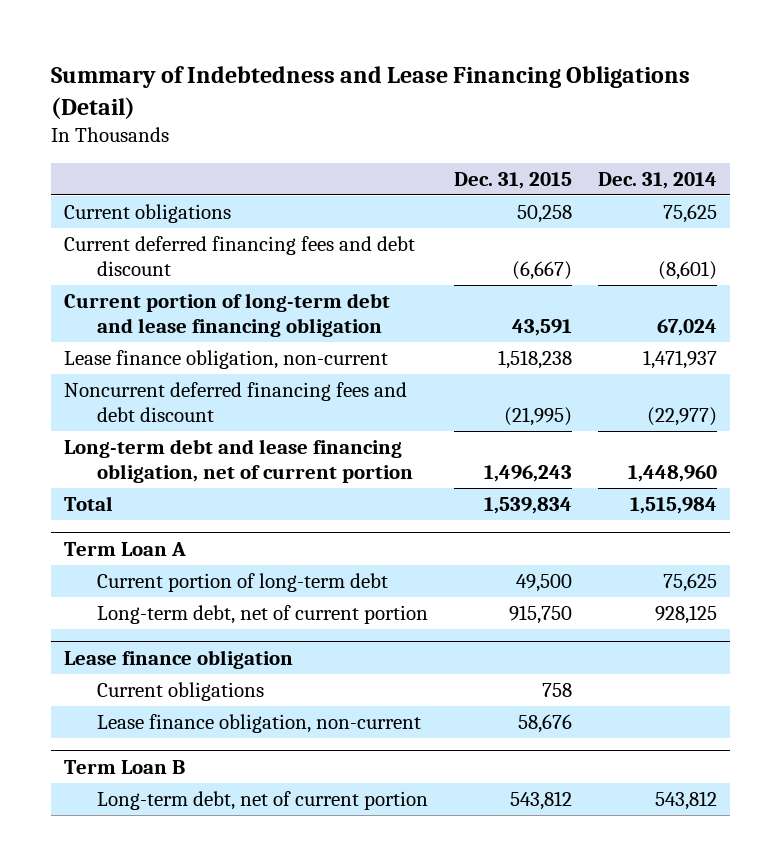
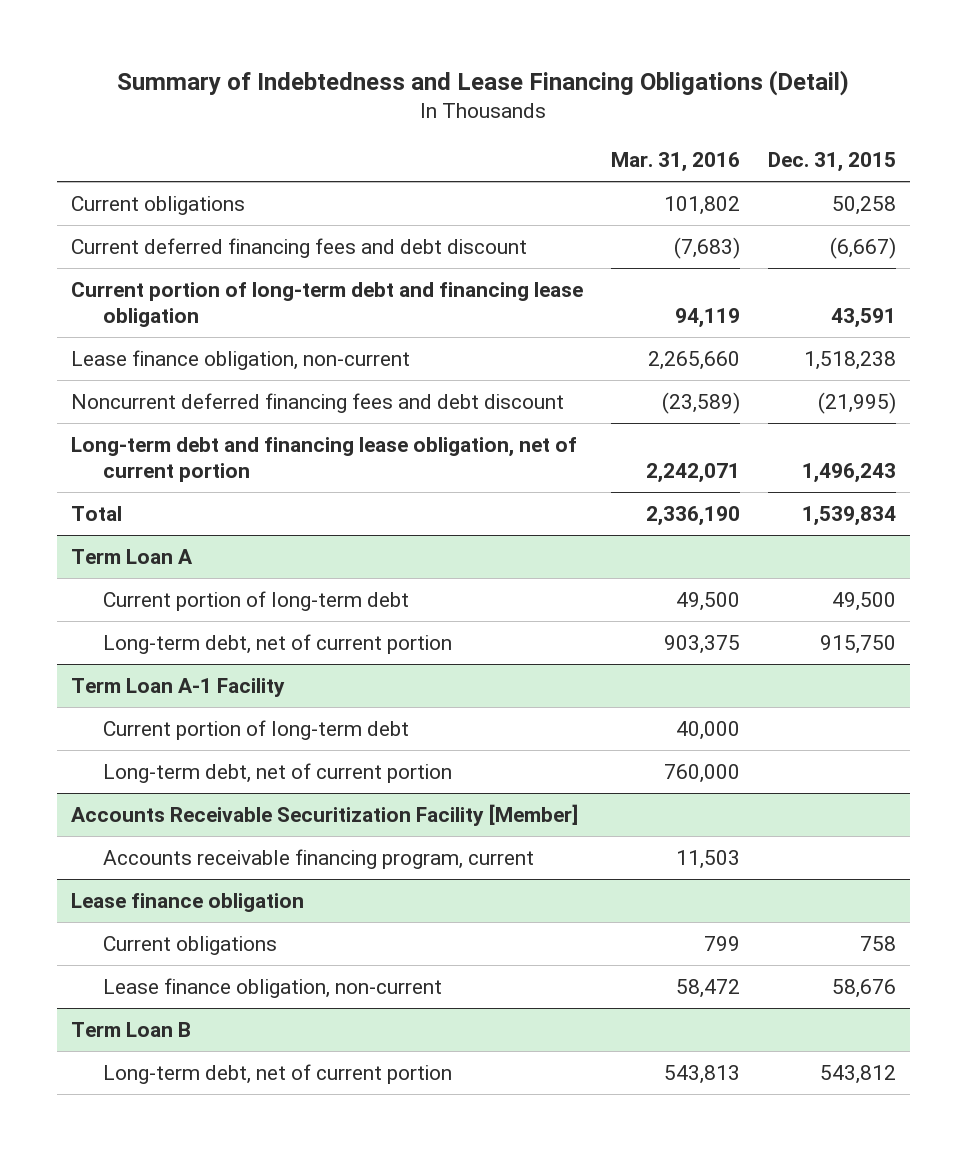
[598,171,718,189] Dec. 31, 2014 -> none
none -> [610,152,740,173] Mar. 31, 2016
[64,292,391,338] Current portion of long-term debt and lease financing obligation -> [71,281,584,327] Current portion of long-term debt and financing lease obligation
[64,438,413,484] Long-term debt and lease financing obligation, net of current portion -> [71,436,578,482] Long-term debt and financing lease obligation, net of current portion
none -> [71,677,286,697] Term Loan A-1 Facility
none -> [102,719,409,740] Current portion of long-term debt
none -> [102,762,452,783] Long-term debt, net of current portion
none -> [71,803,579,826] Accounts Receivable Securitization Facility [Member]
none -> [102,848,534,869] Accounts receivable financing program, current

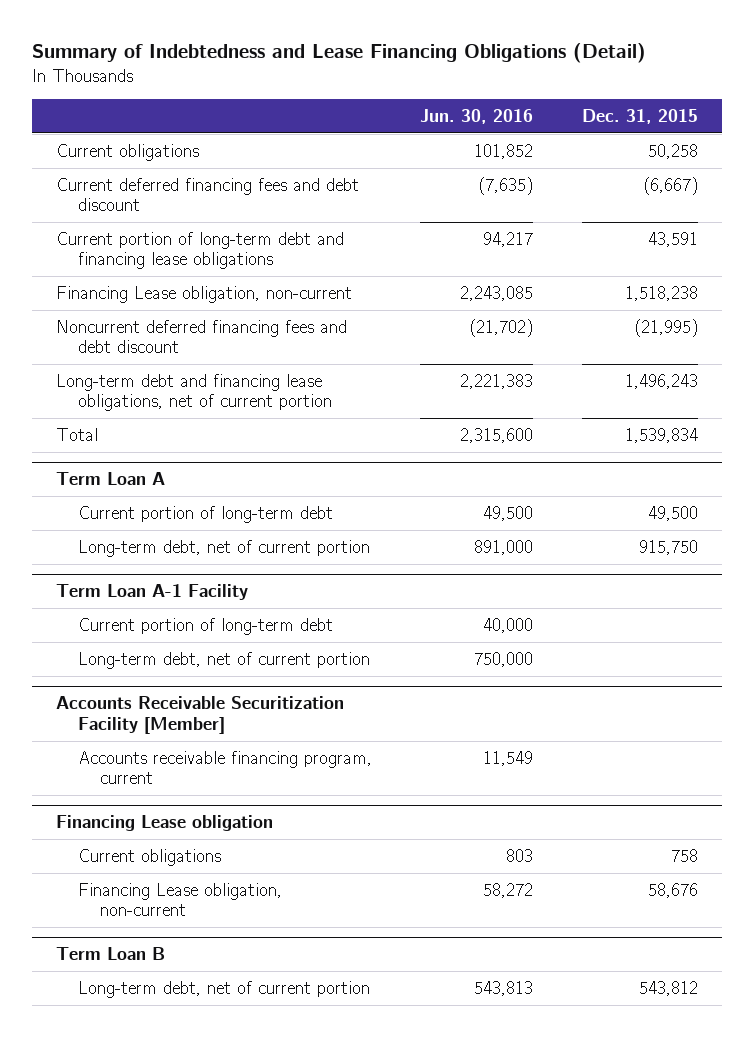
[610,152,740,173] Mar. 31, 2016 -> none
none -> [420,108,534,124] Jun. 30, 2016
[71,281,584,327] Current portion of long-term debt and financing lease obligation -> [55,231,344,270] Current portion of long-term debt and financing lease obligations
[71,349,411,370] Lease finance obligation, non-current -> [55,285,352,303] Financing Lease obligation, non-current
[71,436,578,482] Long-term debt and financing lease obligation, net of current portion -> [55,373,332,412] Long-term debt and financing lease obligations, net of current portion
[71,892,305,912] Lease finance obligation -> [55,815,273,832] Financing Lease obligation
[102,977,442,998] Lease finance obligation, non-current -> [77,882,282,917] Financing Lease obligation, non-current

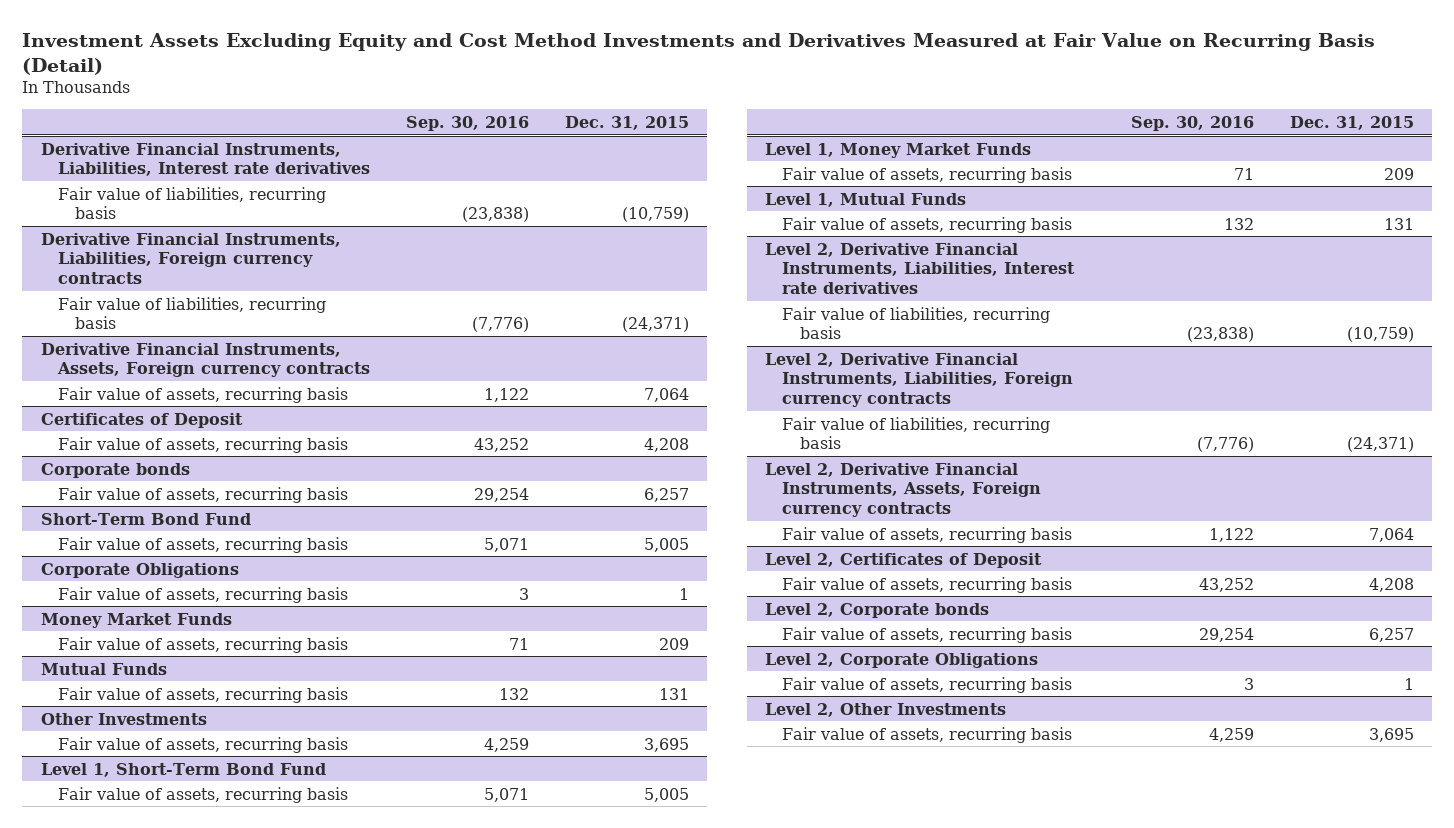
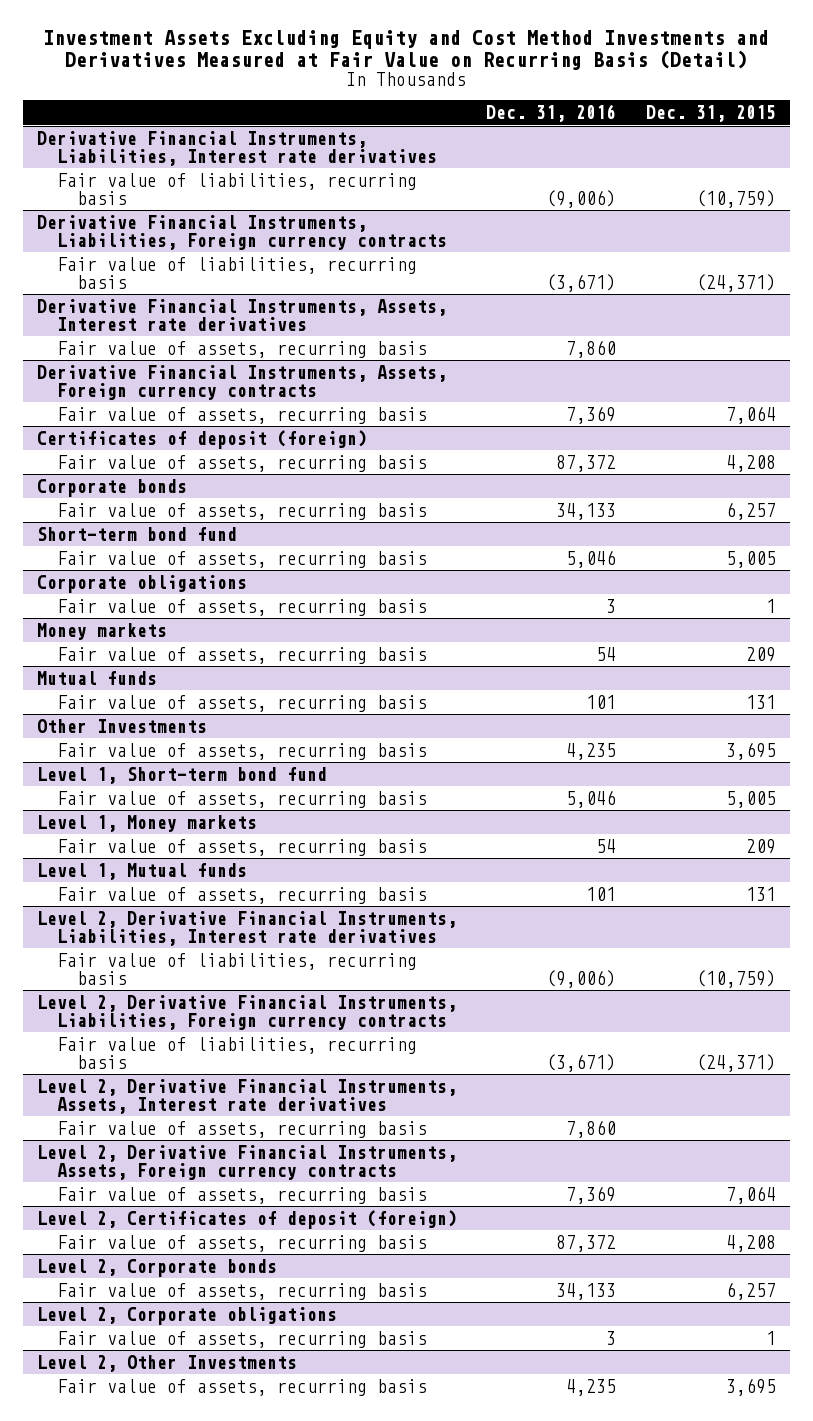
[405,115,529,131] Sep. 30, 2016 -> none
none -> [486,104,617,123] Dec. 31, 2016
none -> [37,298,448,331] Derivative Financial Instruments, Assets, Interest rate derivatives
none -> [57,340,428,358] Fair value of assets, recurring basis
[40,412,243,428] Certificates of Deposit -> [37,429,368,449] Certificates of deposit (foreign)
[40,512,251,525] Short-Term Bond Fund -> [37,526,238,541] Short-term bond fund
[40,562,239,578] Corporate Obligations -> [37,574,248,593] Corporate obligations
[40,612,232,628] Money Market Funds -> [37,622,168,640] Money markets
[40,662,167,675] Mutual Funds -> [37,670,158,685] Mutual funds
[40,762,326,777] Level 1, Short-Term Bond Fund -> [37,766,328,784] Level 1, Short-term bond fund
[765,142,1032,158] Level 1, Money Market Funds -> [37,814,258,832] Level 1, Money markets
[765,192,967,207] Level 1, Mutual Funds -> [37,862,248,880] Level 1, Mutual funds
none -> [37,1078,458,1114] Level 2, Derivative Financial Instruments, Assets, Interest rate derivatives
none -> [57,1120,428,1138] Fair value of assets, recurring basis
[765,552,1043,568] Level 2, Certificates of Deposit -> [37,1209,458,1229] Level 2, Certificates of deposit (foreign)
[765,652,1039,668] Level 2, Corporate Obligations -> [37,1306,338,1325] Level 2, Corporate obligations

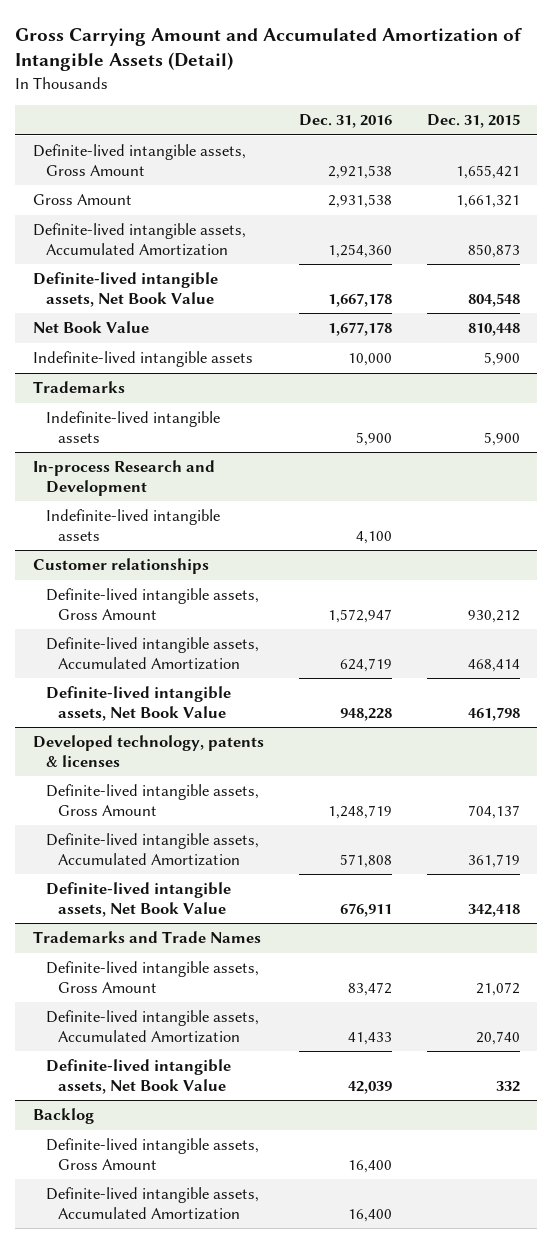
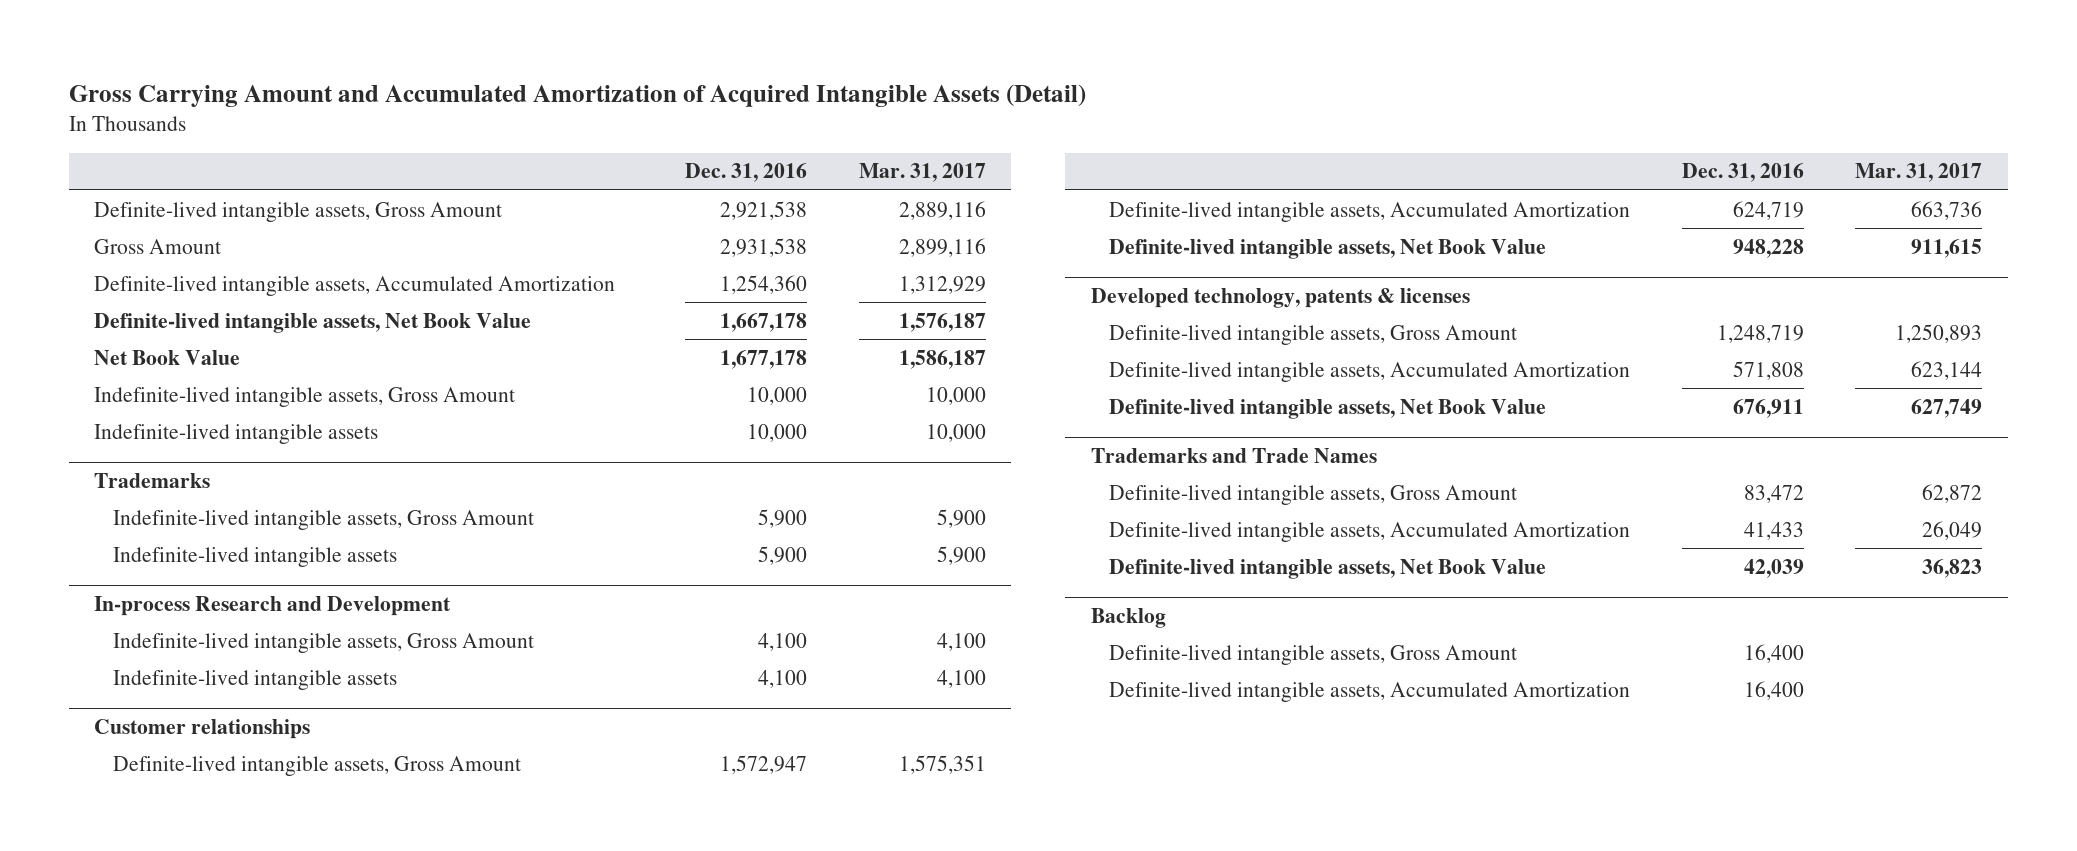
[15,27,523,72] Gross Carrying Amount and Accumulated Amortization of Intangible Assets (Detail) -> [68,83,1086,107] Gross Carrying Amount and Accumulated Amortization of Acquired Intangible Assets (Detail)
[426,114,520,129] Dec. 31, 2015 -> none
none -> [858,163,986,183] Mar. 31, 2017
none -> [94,386,516,407] Indefinite-lived intangible assets, Gross Amount
none -> [112,509,534,530] Indefinite-lived intangible assets, Gross Amount
none -> [112,632,534,653] Indefinite-lived intangible assets, Gross Amount

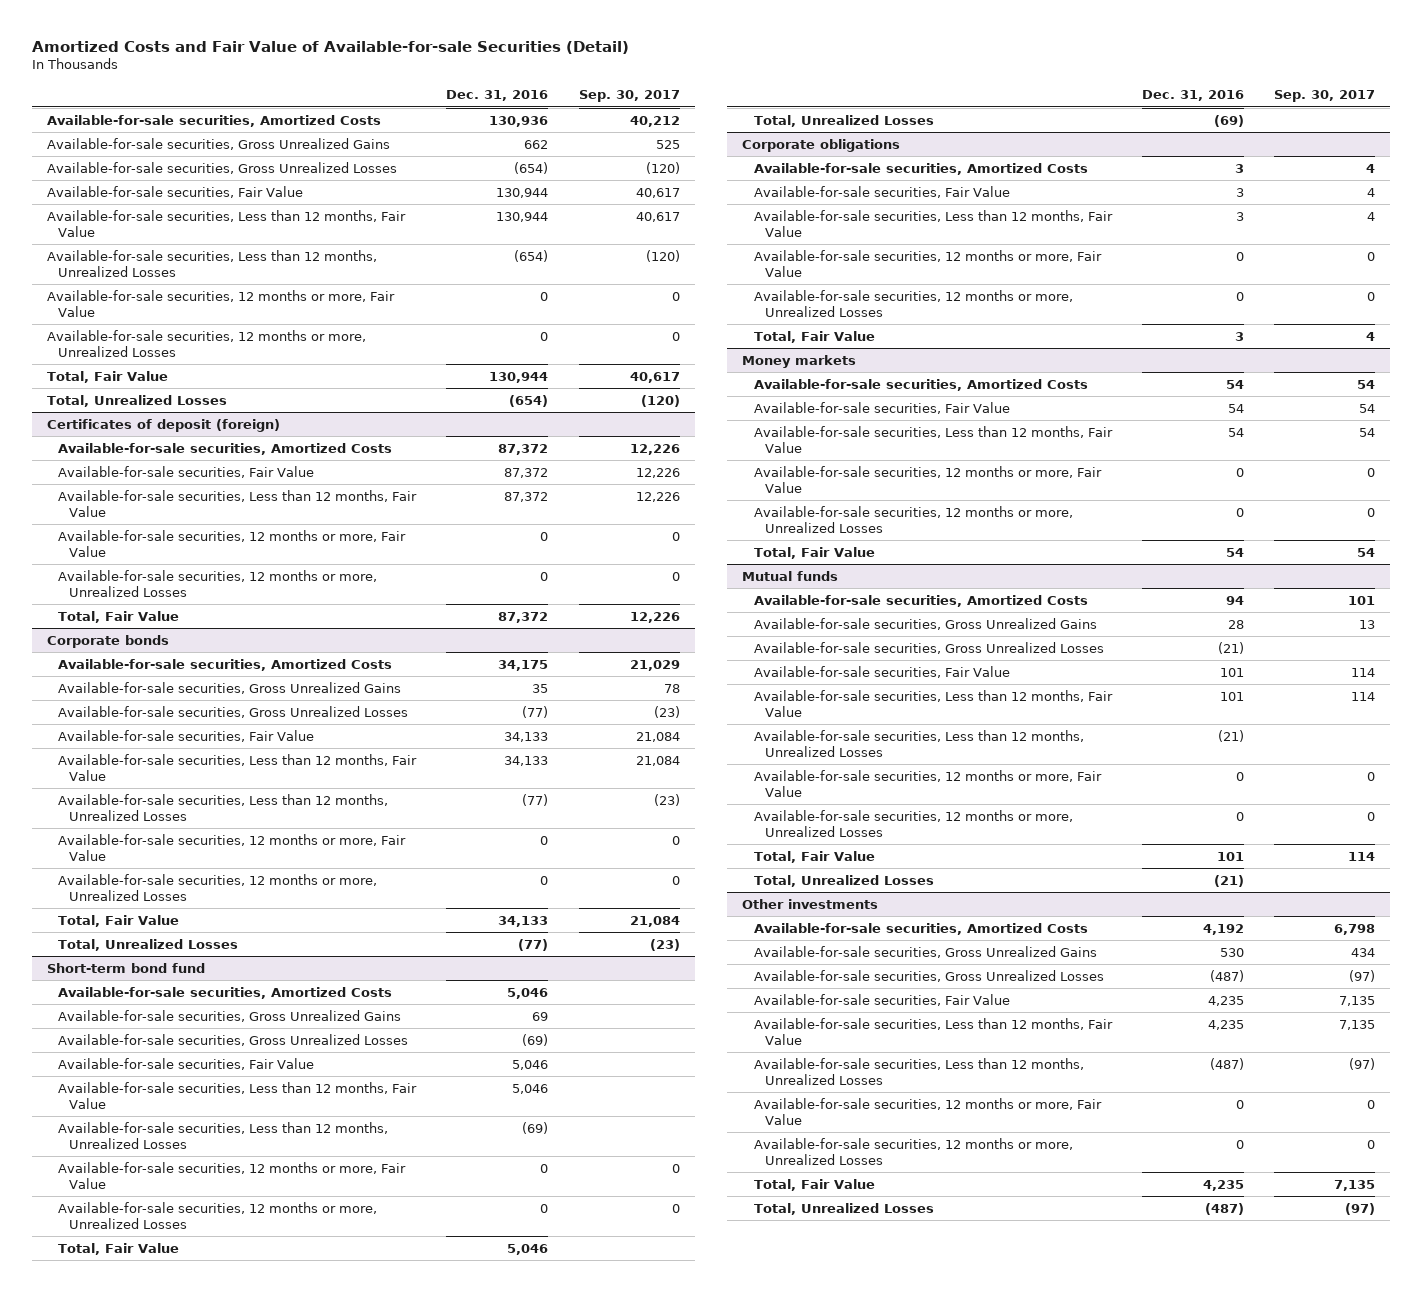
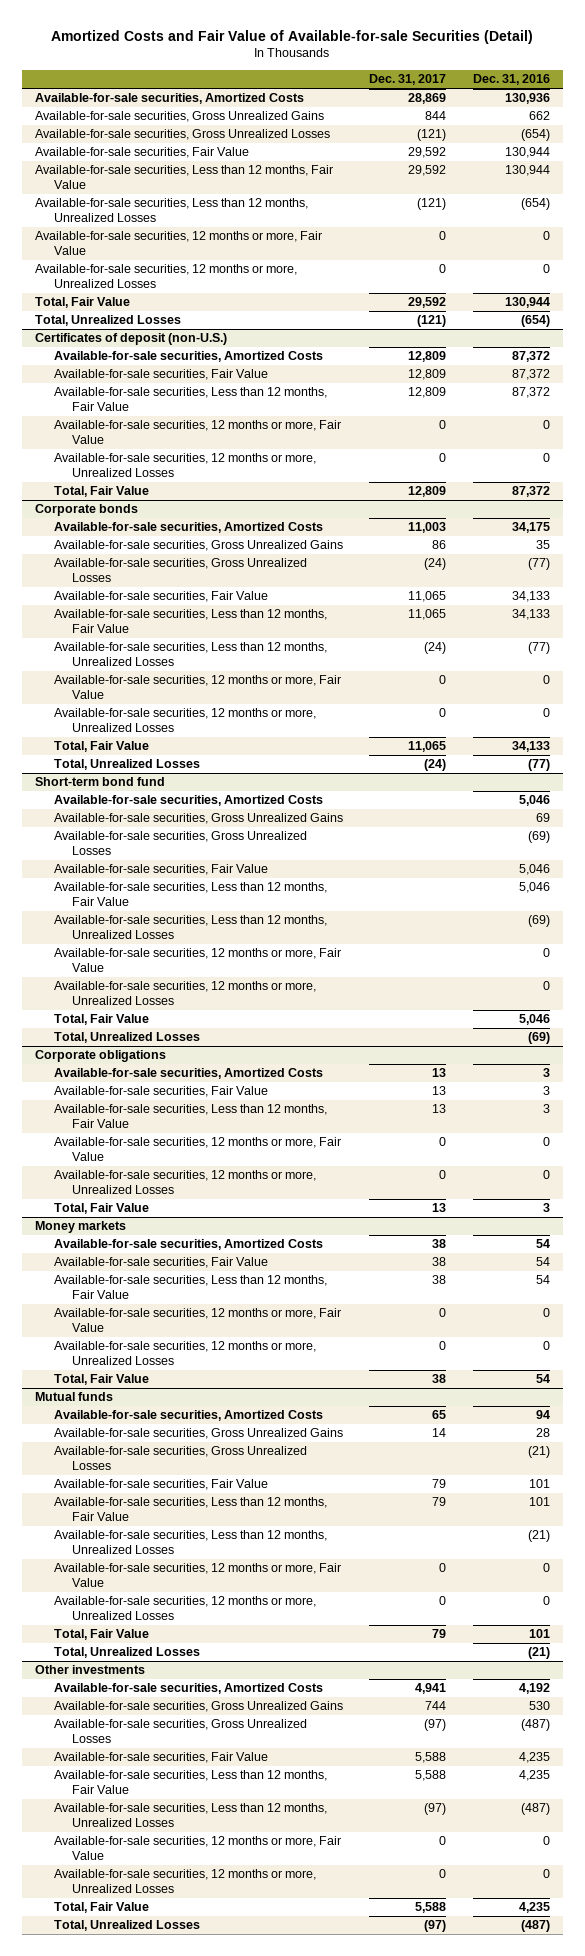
[578,90,680,103] Sep. 30, 2017 -> none
none -> [369,74,447,86] Dec. 31, 2017
[46,418,280,432] Certificates of deposit (foreign) -> [35,333,228,346] Certificates of deposit (non-U.S.)

